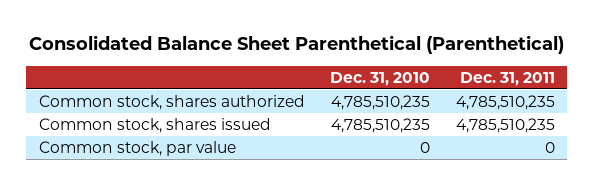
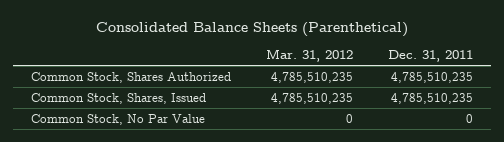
[28,35,564,55] Consolidated Balance Sheet Parenthetical (Parenthetical) -> [95,22,408,38] Consolidated Balance Sheets (Parenthetical)
[330,71,431,86] Dec. 31, 2010 -> none
none -> [265,49,353,63] Mar. 31, 2012
[38,94,305,110] Common stock, shares authorized -> [30,71,231,83] Common Stock, Shares Authorized
[38,117,271,133] Common stock, shares issued -> [30,92,206,104] Common Stock, Shares, Issued
[38,140,236,156] Common stock, par value -> [30,113,205,125] Common Stock, No Par Value

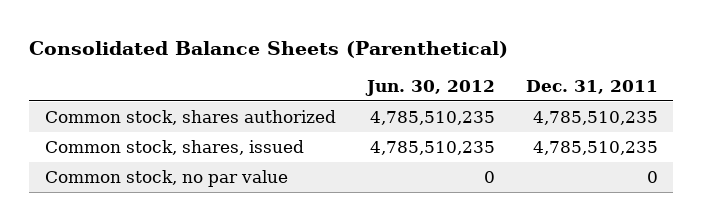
[265,49,353,63] Mar. 31, 2012 -> none
none -> [364,79,495,96] Jun. 30, 2012
[30,71,231,83] Common Stock, Shares Authorized -> [44,109,336,125] Common stock, shares authorized
[30,92,206,104] Common Stock, Shares, Issued -> [44,139,304,155] Common stock, shares, issued
[30,113,205,125] Common Stock, No Par Value -> [44,169,288,187] Common stock, no par value

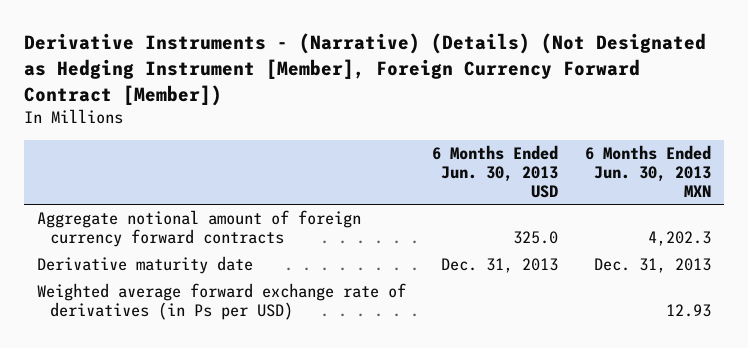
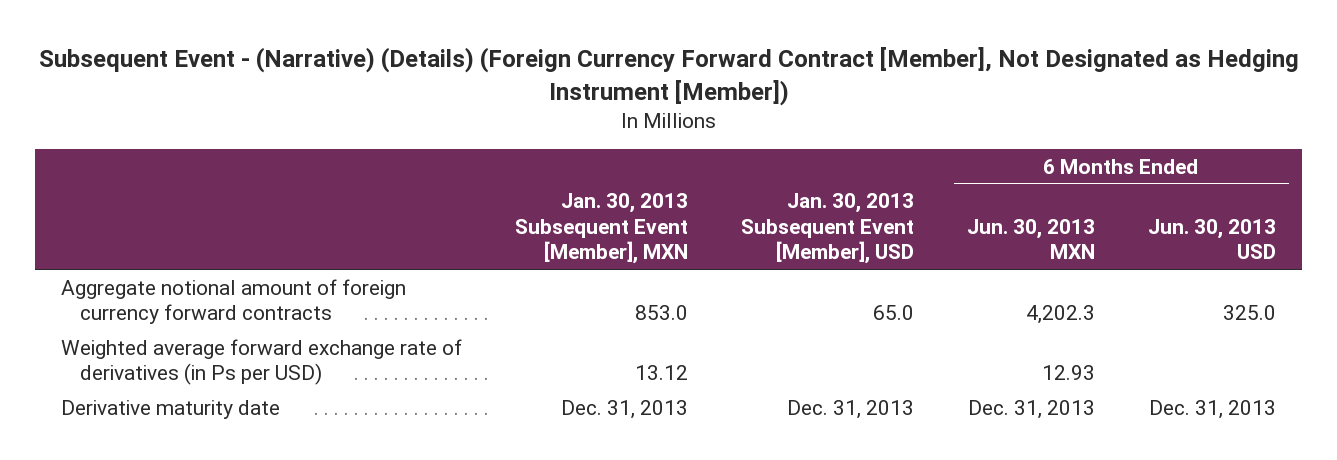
[23,33,706,106] Derivative Instruments - (Narrative) (Details) (Not Designated as Hedging Instrument [Member], Foreign Currency Forward Contract [Member]) -> [38,47,1299,106] Subsequent Event - (Narrative) (Details) (Foreign Currency Forward Contract [Member], Not Designated as Hedging Instrument [Member])
none -> [515,193,689,265] Jan. 30, 2013 Subsequent Event [Member], MXN
none -> [741,193,915,265] Jan. 30, 2013 Subsequent Event [Member], USD
[37,256,254,275] Derivative maturity date -> [61,399,281,419] Derivative maturity date

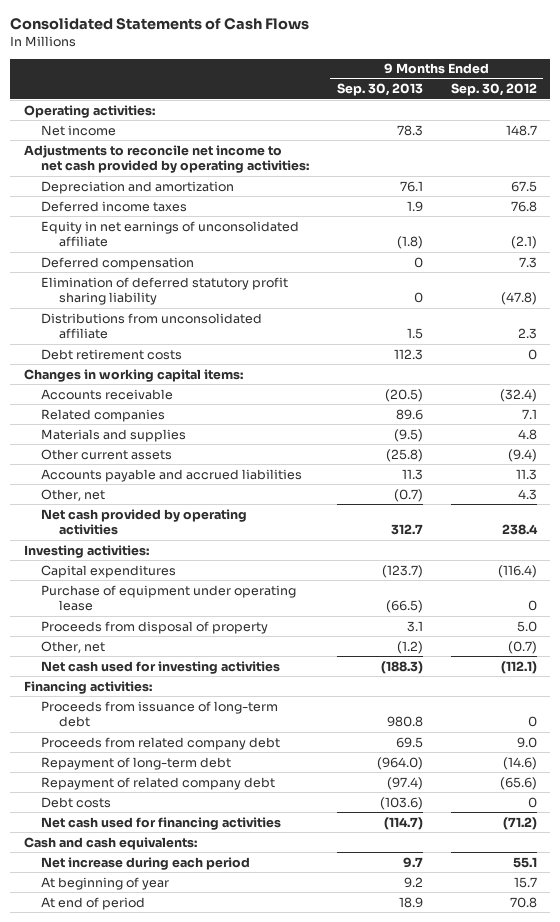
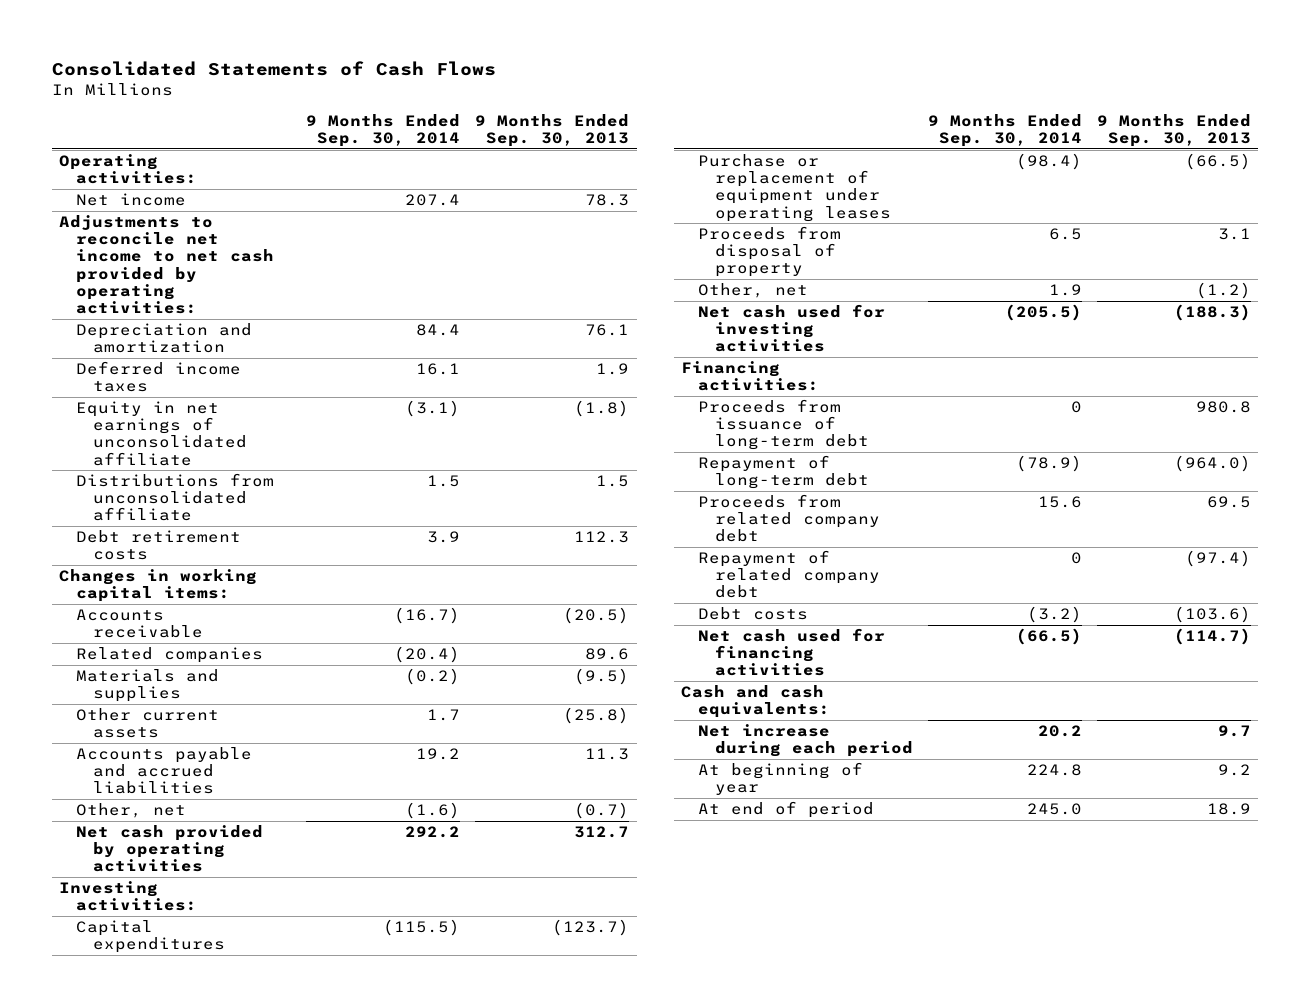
[450,83,537,97] Sep. 30, 2012 -> none
none -> [305,113,460,147] 9 Months Ended Sep. 30, 2014
[41,256,195,270] Deferred compensation -> none
[41,276,289,306] Elimination of deferred statutory profit sharing liability -> none
[41,584,297,612] Purchase of equipment under operating lease -> [697,154,891,222] Purchase or replacement of equipment under operating leases
[41,736,281,750] Proceeds from related company debt -> [697,494,880,543] Proceeds from related company debt

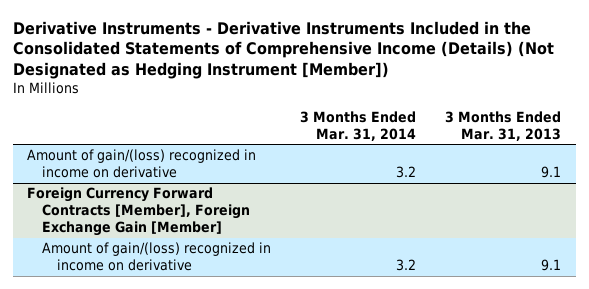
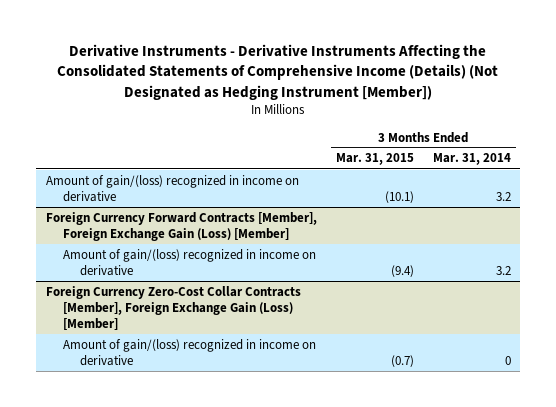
[12,20,554,80] Derivative Instruments - Derivative Instruments Included in the Consolidated Statements of Comprehensive Income (Details) (Not Designated as Hedging Instrument [Member]) -> [57,44,499,100] Derivative Instruments - Derivative Instruments Affecting the Consolidated Statements of Comprehensive Income (Details) (Not Designated as Hedging Instrument [Member])
[445,110,562,141] 3 Months Ended Mar. 31, 2013 -> none
none -> [335,153,414,166] Mar. 31, 2015
[27,187,251,237] Foreign Currency Forward Contracts [Member], Foreign Exchange Gain [Member] -> [45,211,317,241] Foreign Currency Forward Contracts [Member], Foreign Exchange Gain (Loss) [Member]
none -> [45,285,301,330] Foreign Currency Zero-Cost Collar Contracts [Member], Foreign Exchange Gain (Loss) [Member]
none -> [62,338,316,366] Amount of gain/(loss) recognized in income on derivative

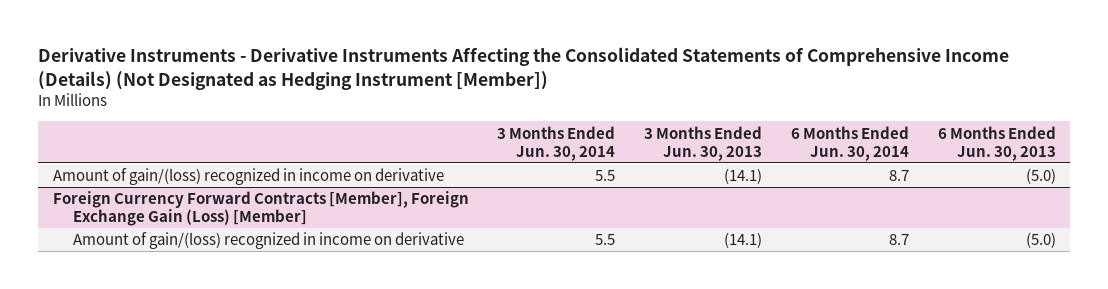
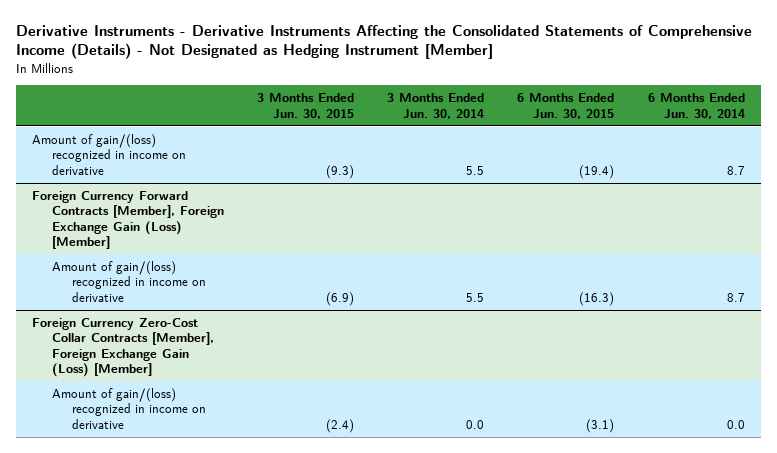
[38,47,1010,90] Derivative Instruments - Derivative Instruments Affecting the Consolidated Statements of Comprehensive Income (Details) (Not Designated as Hedging Instrument [Member]) -> [15,24,752,60] Derivative Instruments - Derivative Instruments Affecting the Consolidated Statements of Comprehensive Income (Details) - Not Designated as Hedging Instrument [Member]
[644,125,763,161] 3 Months Ended Jun. 30, 2013 -> none
[937,125,1056,161] 6 Months Ended Jun. 30, 2013 -> none
none -> [257,93,355,119] 3 Months Ended Jun. 30, 2015
none -> [517,93,615,119] 6 Months Ended Jun. 30, 2015
none -> [32,317,215,378] Foreign Currency Zero-Cost Collar Contracts [Member], Foreign Exchange Gain (Loss) [Member]
none -> [52,387,207,429] Amount of gain/(loss) recognized in income on derivative

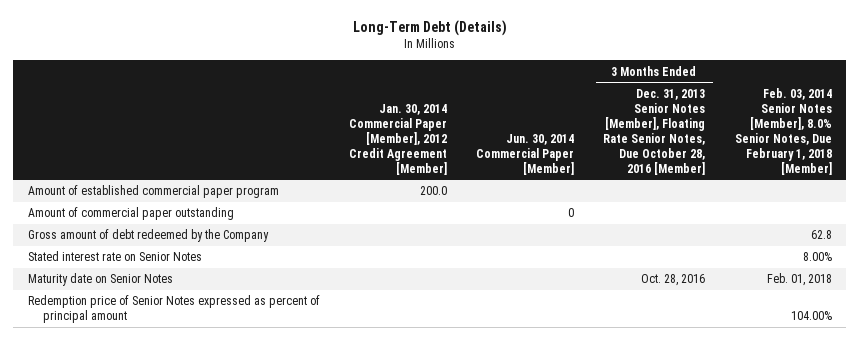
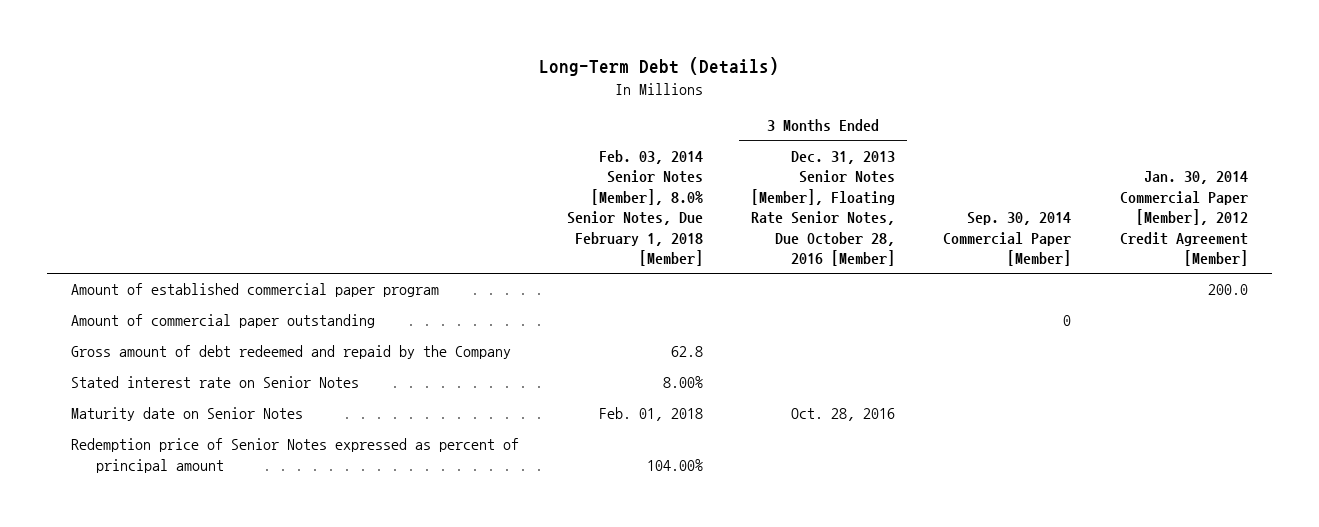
[476,133,575,175] Jun. 30, 2014 Commercial Paper [Member] -> none
none -> [943,212,1072,267] Sep. 30, 2014 Commercial Paper [Member]
[27,229,269,243] Gross amount of debt redeemed by the Company -> [70,345,511,360] Gross amount of debt redeemed and repaid by the Company

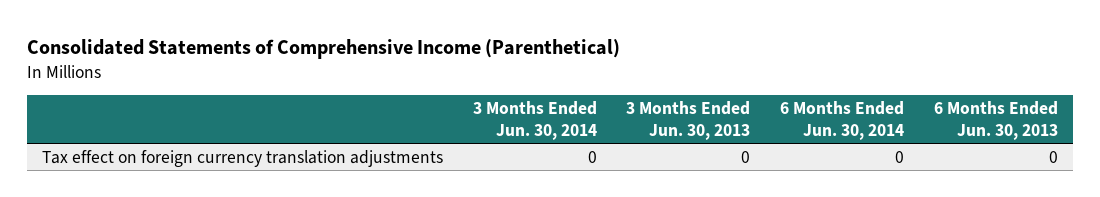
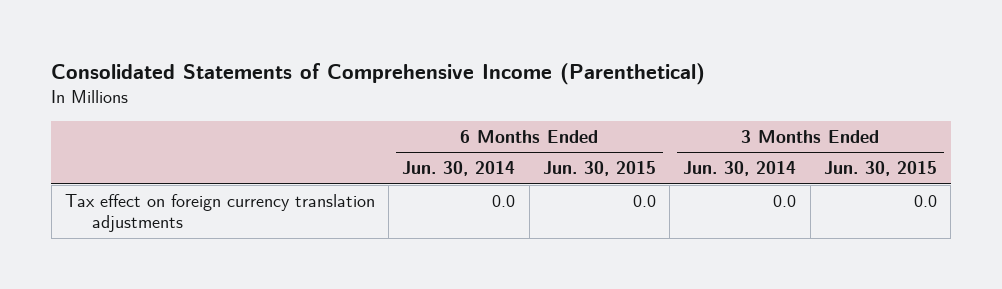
[626,101,751,140] 3 Months Ended Jun. 30, 2013 -> none
[934,101,1059,140] 6 Months Ended Jun. 30, 2013 -> none
none -> [542,161,656,177] Jun. 30, 2015
none -> [823,161,937,177] Jun. 30, 2015
[587,150,597,163] 0 -> [773,194,797,207] 0.0
[895,150,905,163] 0 -> [492,194,516,207] 0.0

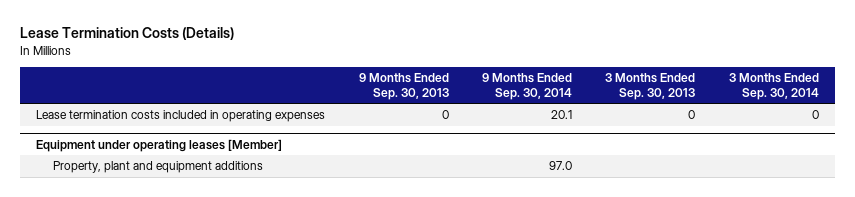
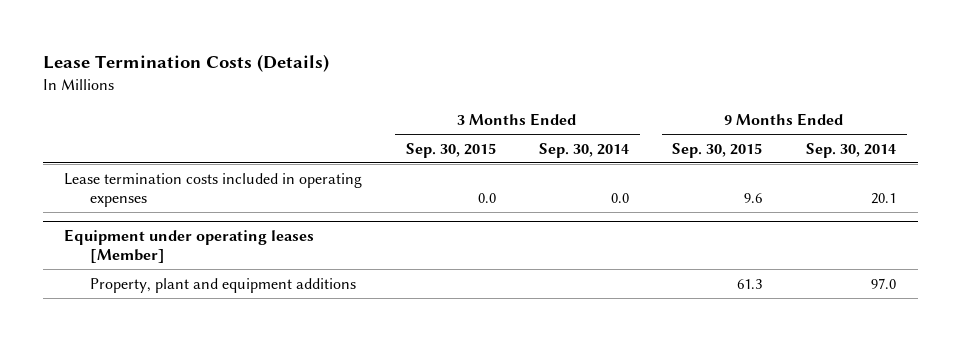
[358,73,449,100] 9 Months Ended Sep. 30, 2013 -> none
[605,73,696,100] 3 Months Ended Sep. 30, 2013 -> none
none -> [405,142,496,158] Sep. 30, 2015
none -> [672,142,763,158] Sep. 30, 2015
[811,110,819,120] 0 -> [611,192,630,203] 0.0

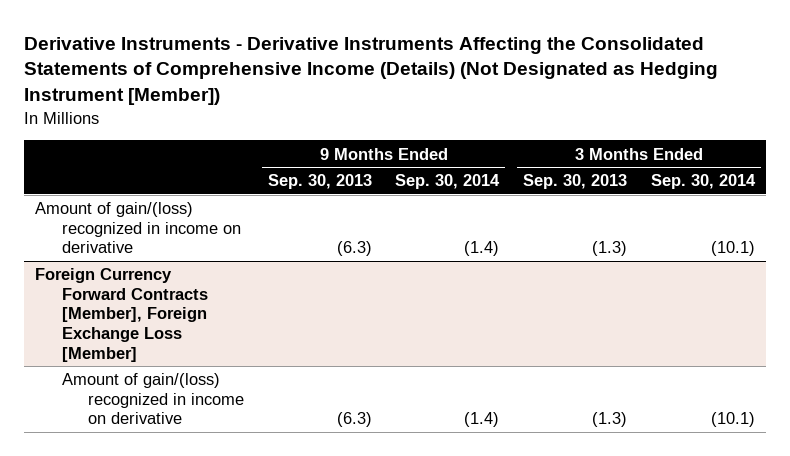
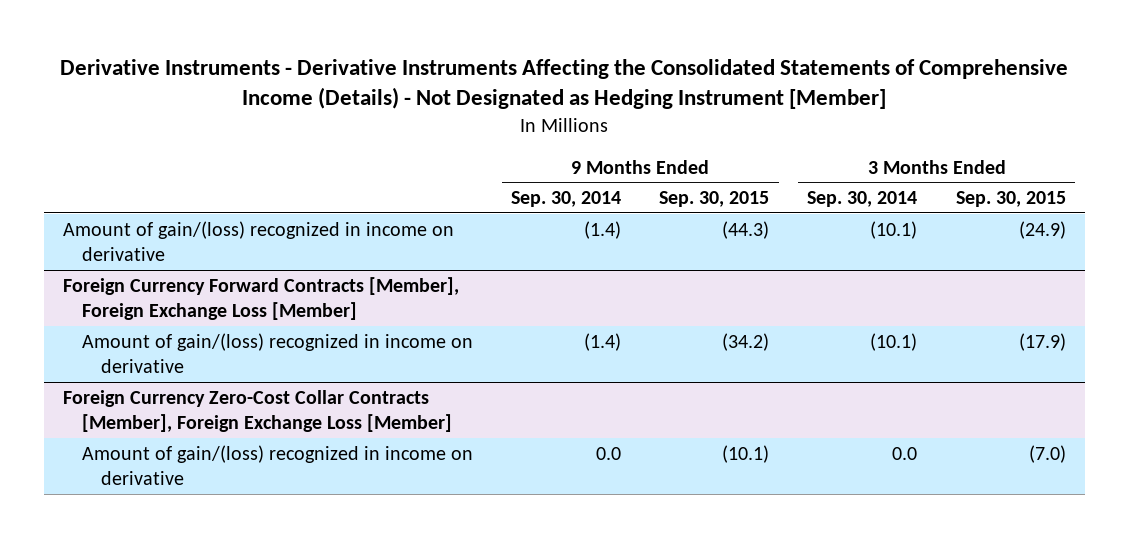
[23,36,718,106] Derivative Instruments - Derivative Instruments Affecting the Consolidated Statements of Comprehensive Income (Details) (Not Designated as Hedging Instrument [Member]) -> [60,58,1069,110] Derivative Instruments - Derivative Instruments Affecting the Consolidated Statements of Comprehensive Income (Details) - Not Designated as Hedging Instrument [Member]
[267,174,372,190] Sep. 30, 2013 -> none
[522,174,627,190] Sep. 30, 2013 -> none
none -> [659,191,770,208] Sep. 30, 2015
none -> [955,191,1066,208] Sep. 30, 2015
none -> [62,389,453,433] Foreign Currency Zero-Cost Collar Contracts [Member], Foreign Exchange Loss [Member]
none -> [82,444,474,486] Amount of gain/(loss) recognized in income on derivative

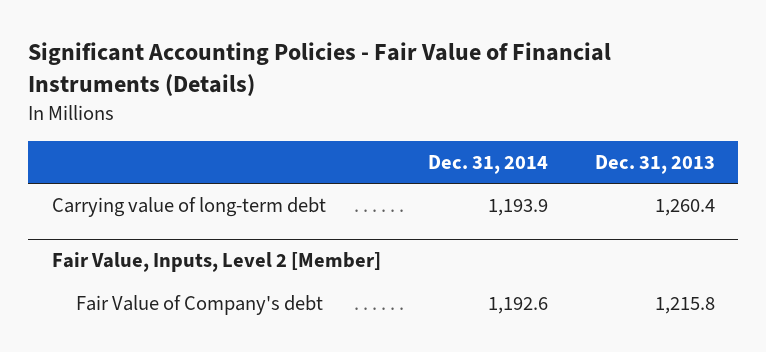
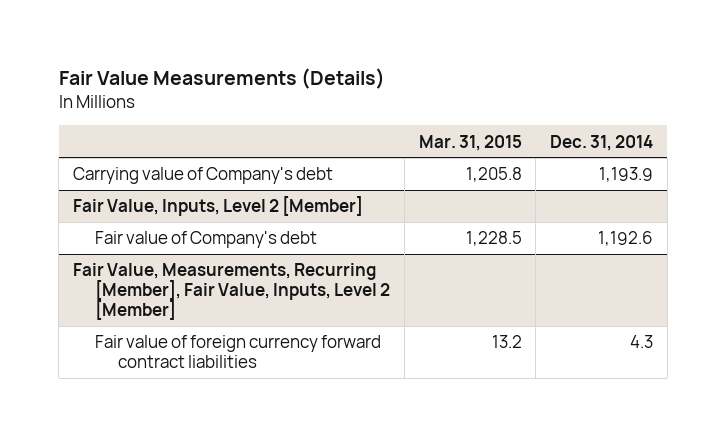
[27,42,611,97] Significant Accounting Policies - Fair Value of Financial Instruments (Details) -> [58,68,385,90] Fair Value Measurements (Details)
[594,154,715,174] Dec. 31, 2013 -> none
none -> [418,134,522,151] Mar. 31, 2015
[51,197,326,218] Carrying value of long-term debt -> [73,167,334,185] Carrying value of Company's debt
[75,295,323,316] Fair Value of Company's debt -> [95,231,318,249] Fair value of Company's debt
none -> [73,263,391,321] Fair Value, Measurements, Recurring [Member], Fair Value, Inputs, Level 2 [Member]
none -> [95,335,382,369] Fair value of foreign currency forward contract liabilities

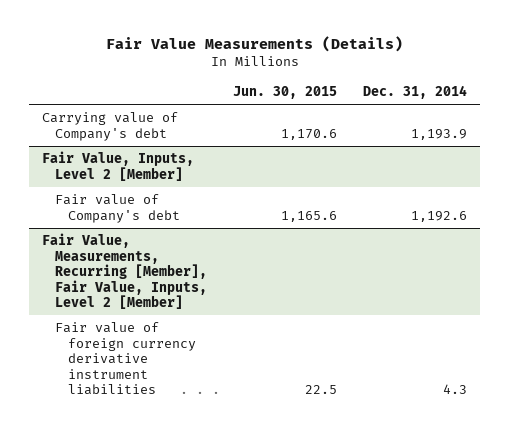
[418,134,522,151] Mar. 31, 2015 -> none
none -> [233,86,338,100] Jun. 30, 2015
[95,335,382,369] Fair value of foreign currency forward contract liabilities -> [55,322,197,396] Fair value of foreign currency derivative instrument liabilities

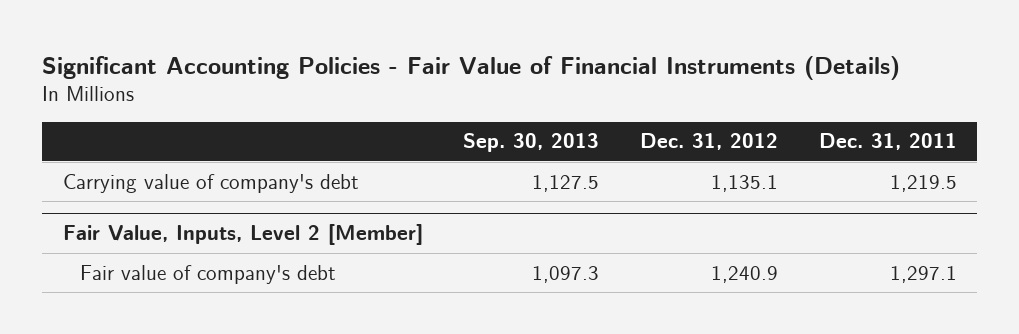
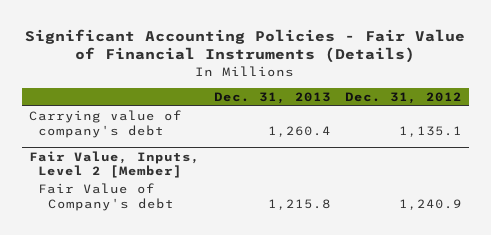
[463,133,600,153] Sep. 30, 2013 -> none
[818,133,957,151] Dec. 31, 2011 -> none
none -> [213,92,331,105] Dec. 31, 2013
[80,264,337,284] Fair value of company's debt -> [38,183,174,211] Fair Value of Company's debt

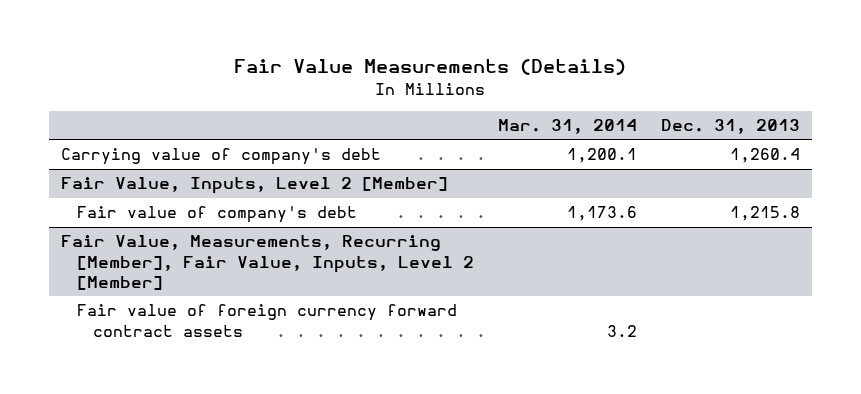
[25,28,466,64] Significant Accounting Policies - Fair Value of Financial Instruments (Details) -> [234,59,627,76] Fair Value Measurements (Details)
[345,92,463,105] Dec. 31, 2012 -> none
none -> [497,119,637,135] Mar. 31, 2014
[38,183,174,211] Fair Value of Company's debt -> [76,206,357,224] Fair value of company's debt
none -> [60,235,474,290] Fair Value, Measurements, Recurring [Member], Fair Value, Inputs, Level 2 [Member]
none -> [76,304,457,337] Fair value of foreign currency forward contract assets

